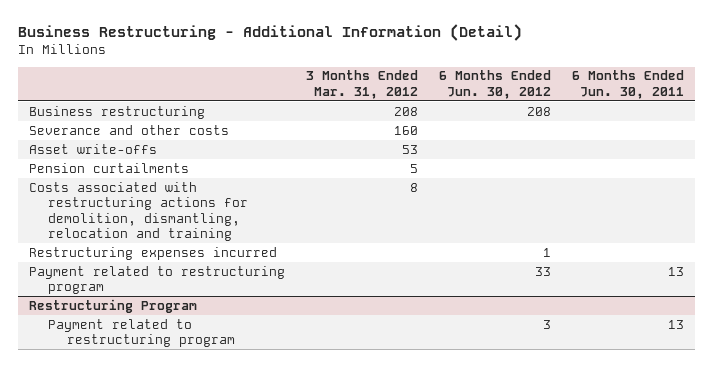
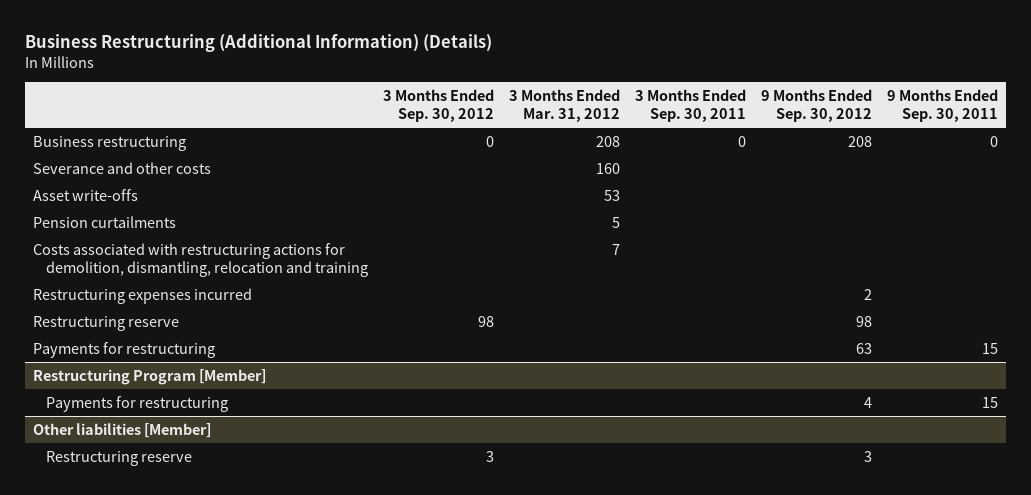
[18,24,523,42] Business Restructuring - Additional Information (Detail) -> [25,33,493,52] Business Restructuring (Additional Information) (Details)
[439,70,552,99] 6 Months Ended Jun. 30, 2012 -> none
[572,70,685,99] 6 Months Ended Jun. 30, 2011 -> none
none -> [383,89,495,122] 3 Months Ended Sep. 30, 2012
none -> [635,89,747,122] 3 Months Ended Sep. 30, 2011
none -> [761,89,873,122] 9 Months Ended Sep. 30, 2012
none -> [887,89,999,122] 9 Months Ended Sep. 30, 2011
[410,182,419,192] 8 -> [612,244,621,256] 7
none -> [32,316,179,332] Restructuring reserve
[28,265,285,295] Payment related to restructuring program -> [32,342,215,359] Payments for restructuring
[28,298,197,313] Restructuring Program -> [32,369,266,386] Restructuring Program [Member]
[47,318,235,348] Payment related to restructuring program -> [46,396,229,413] Payments for restructuring
none -> [32,423,211,439] Other liabilities [Member]
none -> [46,451,193,467] Restructuring reserve

